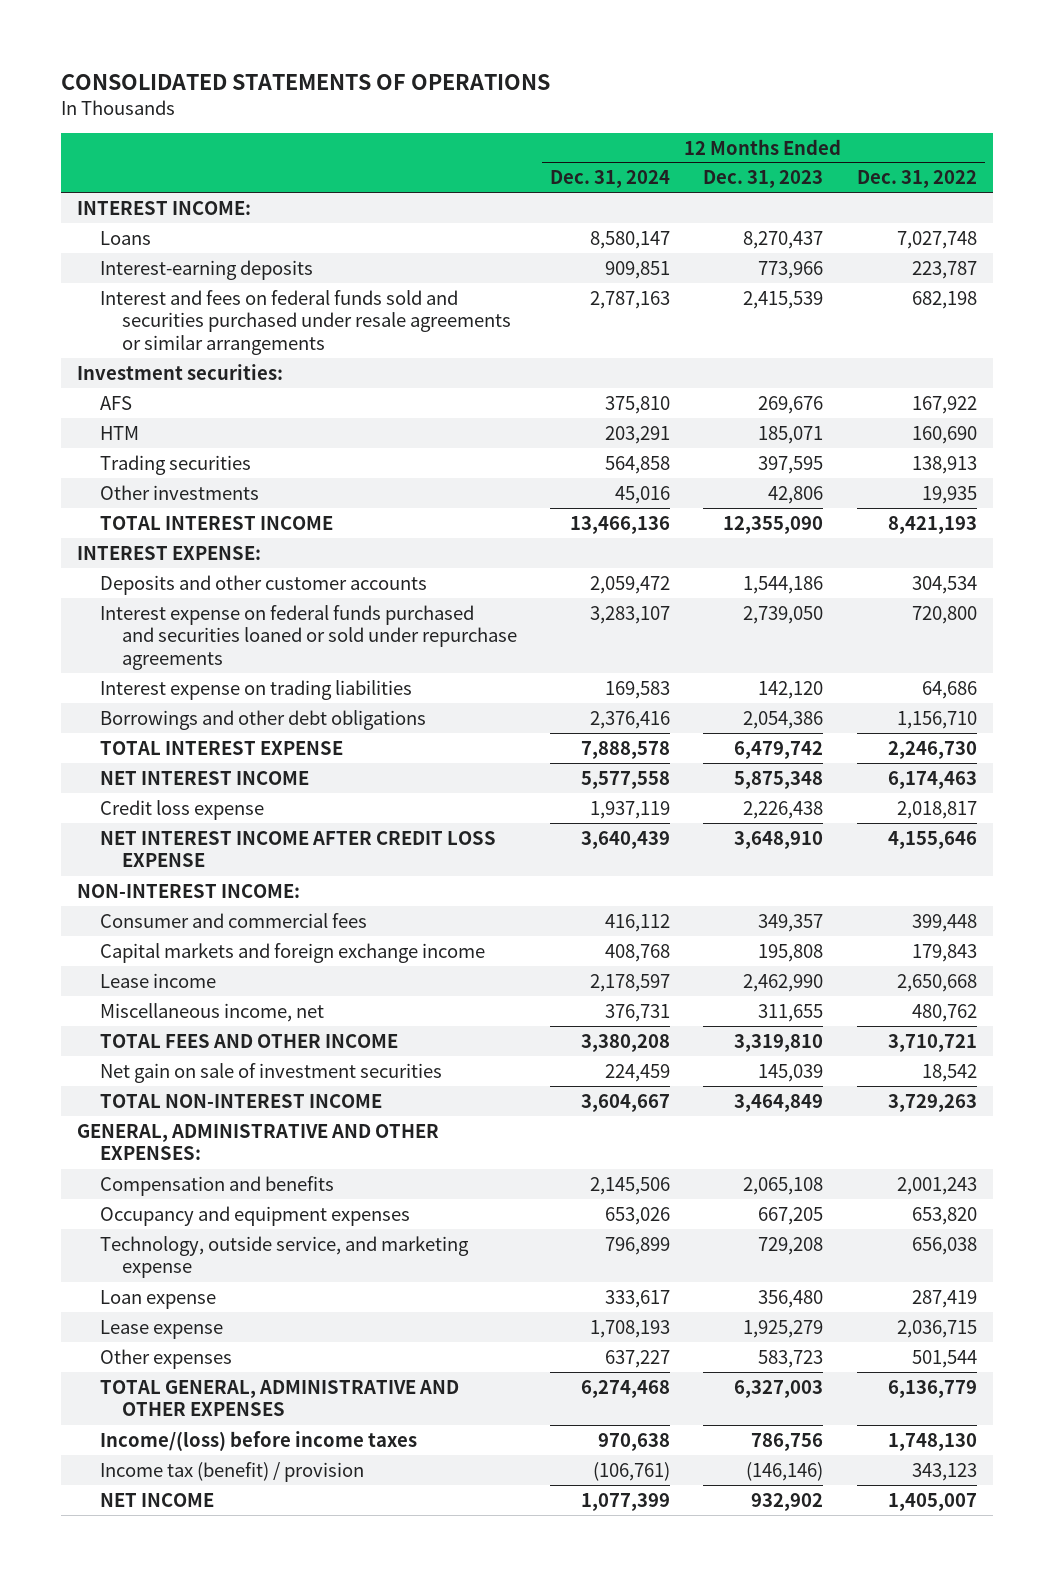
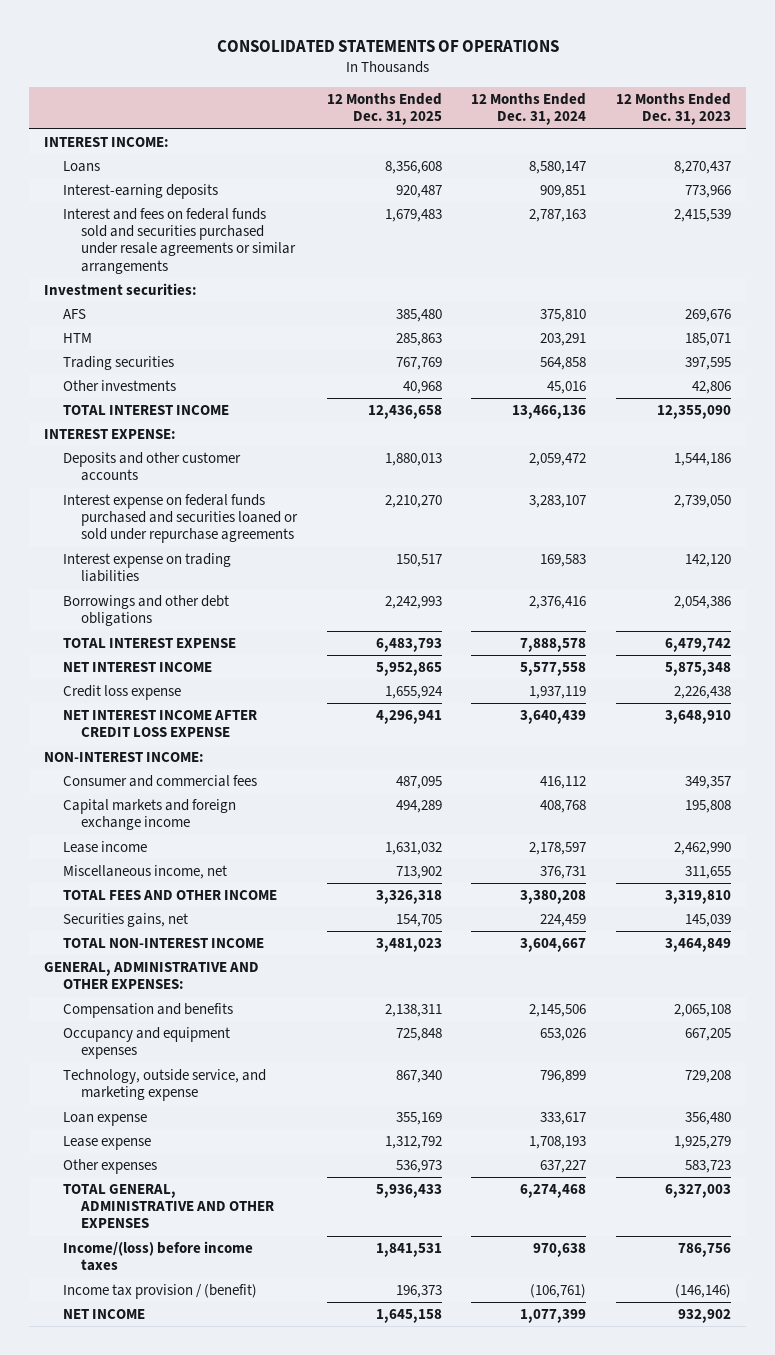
[856,170,977,189] Dec. 31, 2022 -> none
none -> [326,93,442,126] 12 Months Ended Dec. 31, 2025
[99,1062,442,1083] Net gain on sale of investment securities -> [62,913,188,928] Securities gains, net
[99,1461,364,1482] Income tax (benefit) / provision -> [62,1284,257,1300] Income tax provision / (benefit)

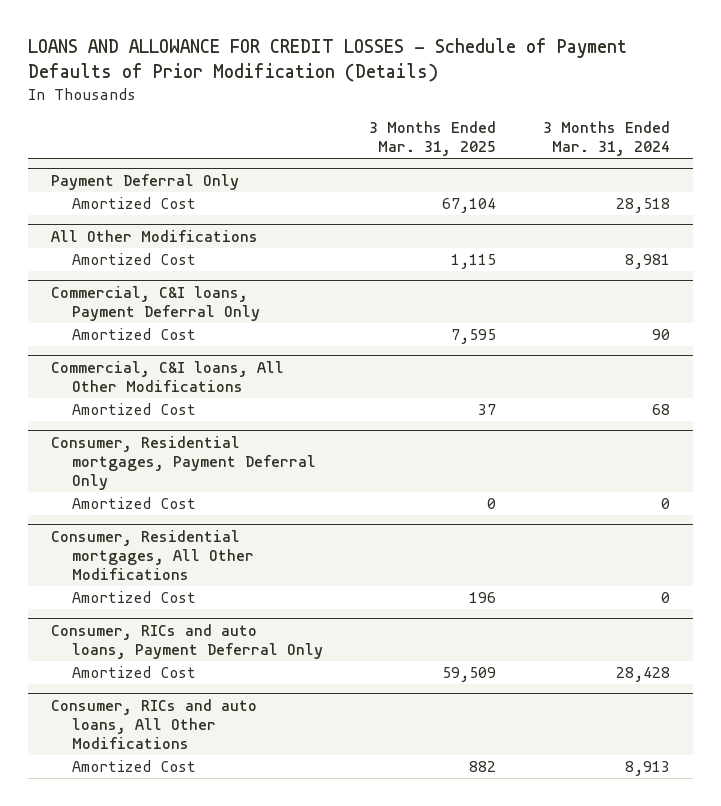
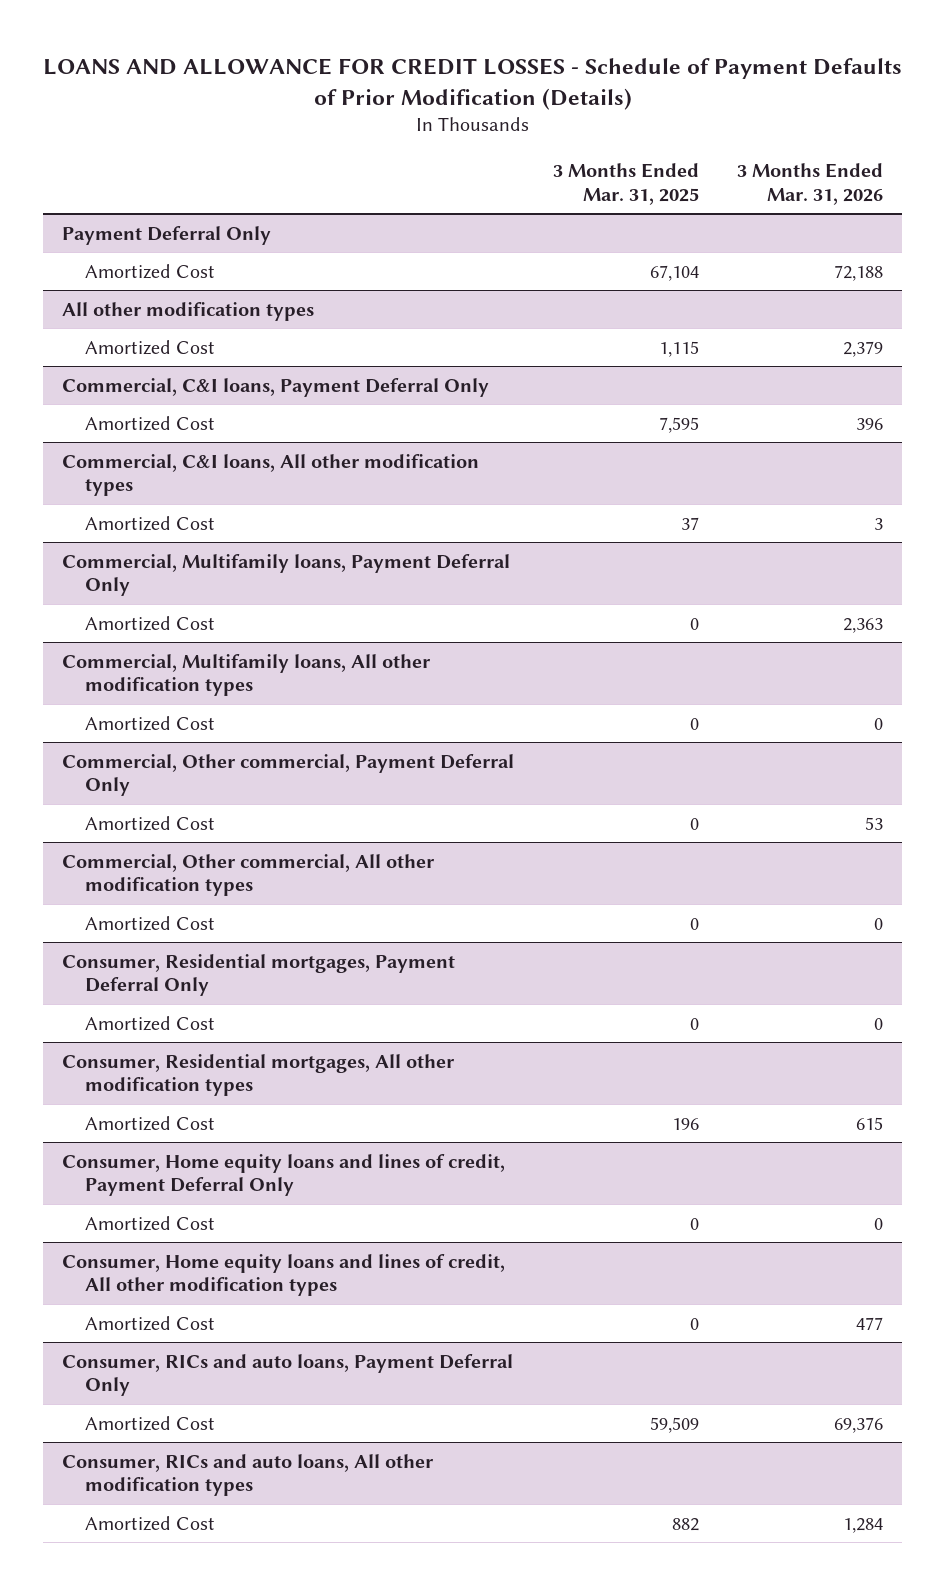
[542,121,670,157] 3 Months Ended Mar. 31, 2024 -> none
none -> [737,162,884,205] 3 Months Ended Mar. 31, 2026
[51,229,259,242] All Other Modifications -> [62,301,315,321] All other modification types
[51,360,285,392] Commercial, C&I loans, All Other Modifications -> [62,453,480,497] Commercial, C&I loans, All other modification types
none -> [62,553,511,597] Commercial, Multifamily loans, Payment Deferral Only
none -> [85,615,216,631] Amortized Cost
none -> [62,653,432,697] Commercial, Multifamily loans, All other modification types
none -> [85,715,216,731] Amortized Cost
none -> [62,753,515,797] Commercial, Other commercial, Payment Deferral Only
none -> [85,815,216,831] Amortized Cost
none -> [62,853,436,897] Commercial, Other commercial, All other modification types
none -> [85,915,216,931] Amortized Cost
[51,529,254,580] Consumer, Residential mortgages, All Other Modifications -> [62,1053,456,1097] Consumer, Residential mortgages, All other modification types
none -> [62,1153,506,1197] Consumer, Home equity loans and lines of credit, Payment Deferral Only
none -> [85,1215,216,1231] Amortized Cost
none -> [62,1253,506,1297] Consumer, Home equity loans and lines of credit, All other modification types
none -> [85,1315,216,1331] Amortized Cost
[51,698,258,749] Consumer, RICs and auto loans, All Other Modifications -> [62,1453,435,1497] Consumer, RICs and auto loans, All other modification types

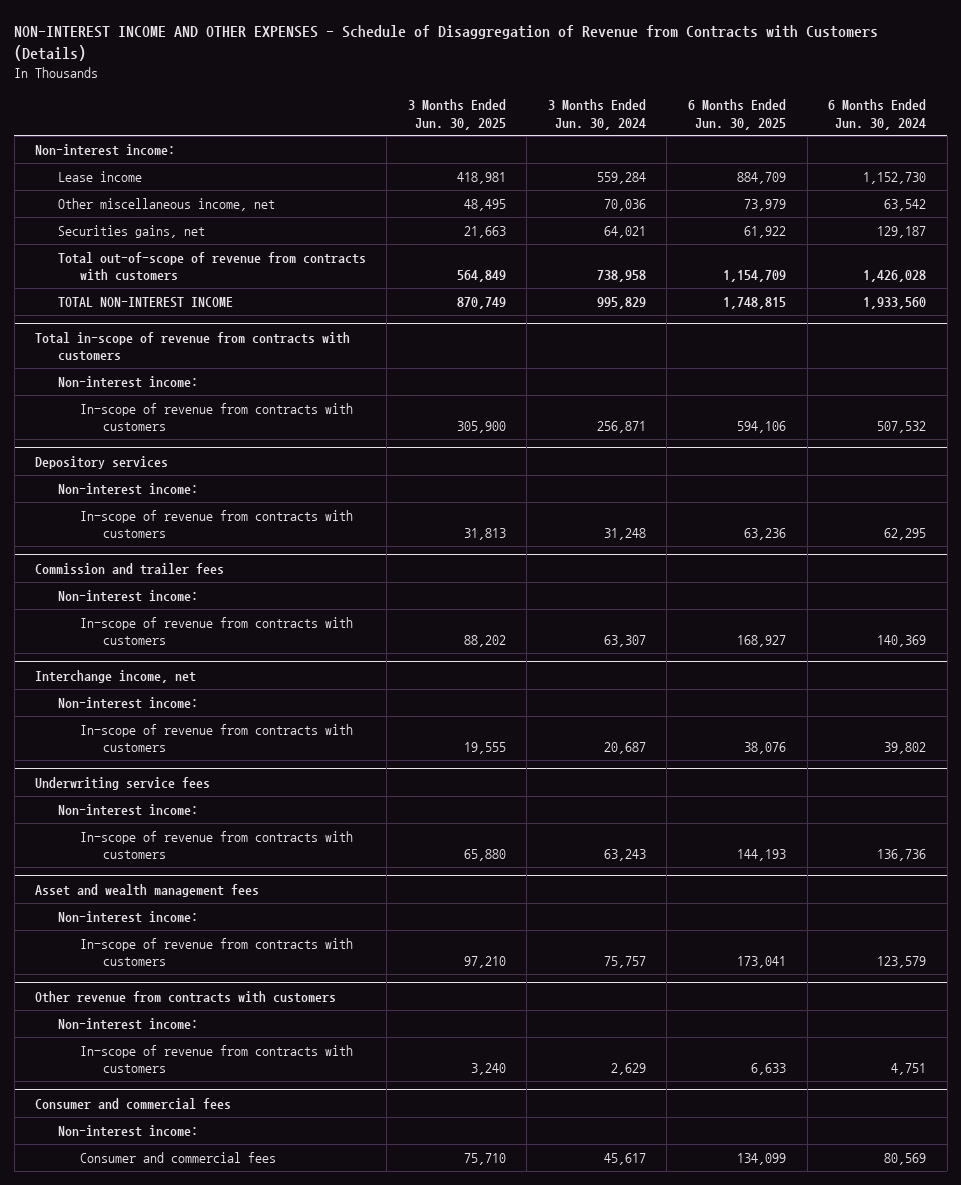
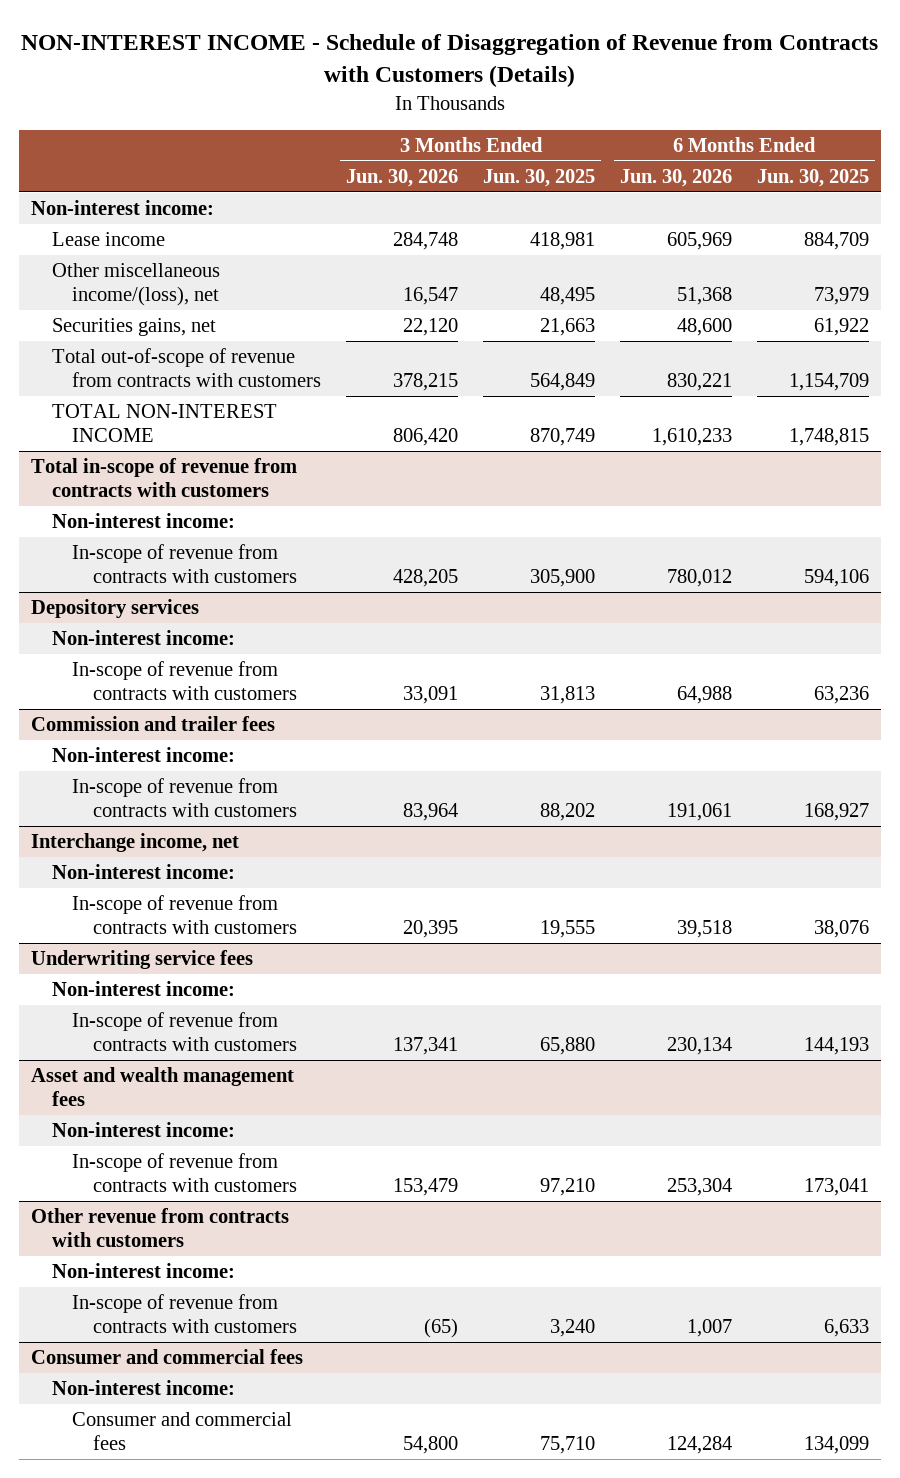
[14,25,879,62] NON-INTEREST INCOME AND OTHER EXPENSES - Schedule of Disaggregation of Revenue from Contracts with Customers (Details) -> [21,34,879,88] NON-INTEREST INCOME - Schedule of Disaggregation of Revenue from Contracts with Customers (Details)
[547,99,646,130] 3 Months Ended Jun. 30, 2024 -> none
[828,99,927,130] 6 Months Ended Jun. 30, 2024 -> none
none -> [346,168,459,187] Jun. 30, 2026
none -> [619,168,732,187] Jun. 30, 2026
[57,197,275,211] Other miscellaneous income, net -> [51,263,220,306] Other miscellaneous income/(loss), net

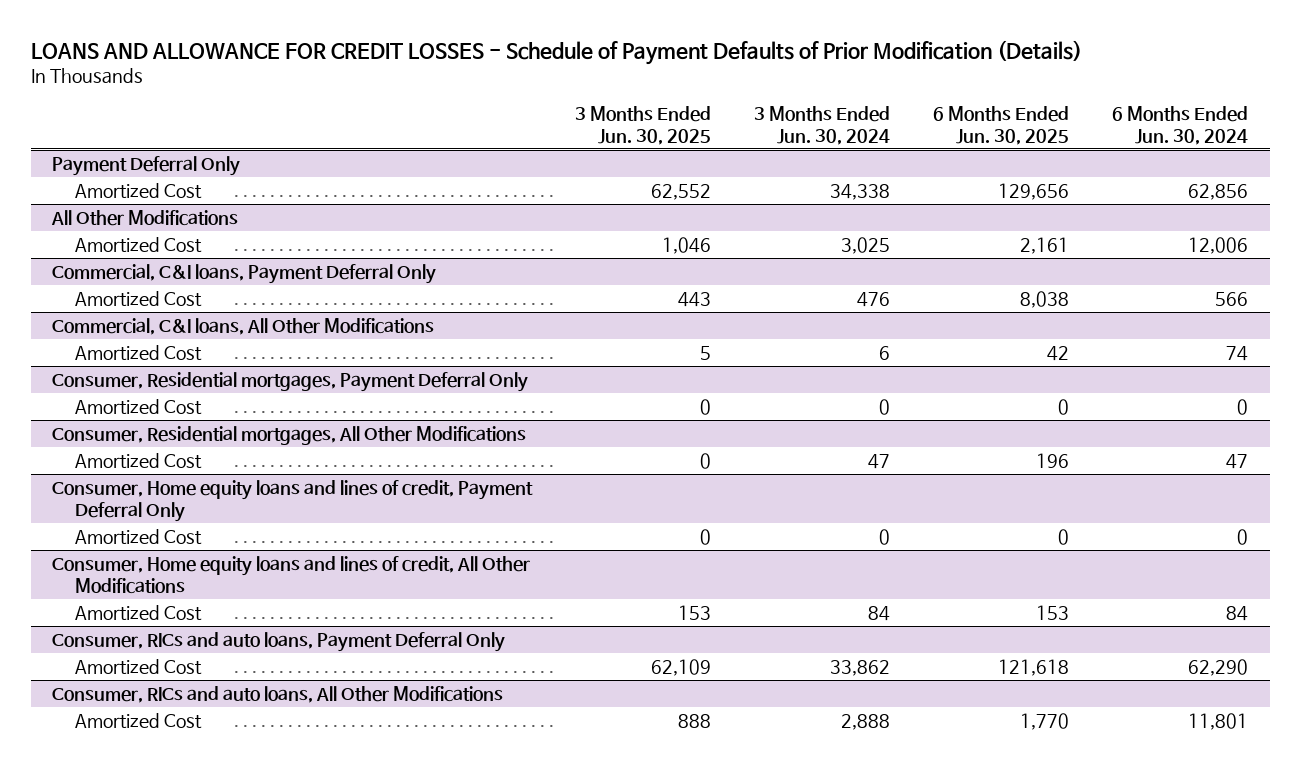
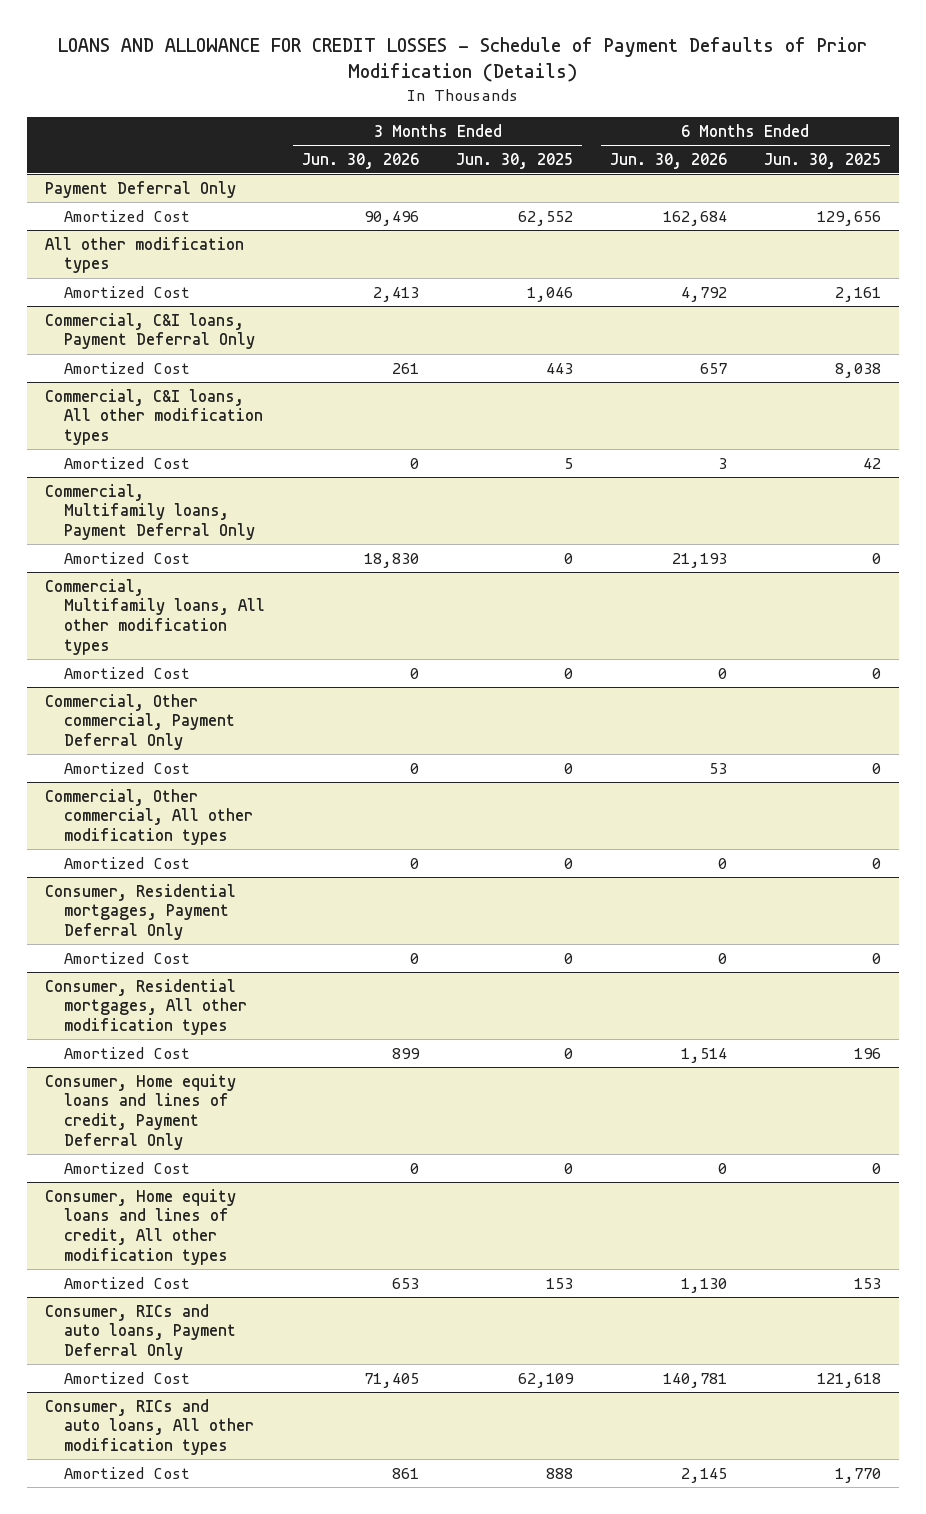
[754,105,891,145] 3 Months Ended Jun. 30, 2024 -> none
[1112,105,1249,145] 6 Months Ended Jun. 30, 2024 -> none
none -> [302,152,420,169] Jun. 30, 2026
none -> [609,152,727,169] Jun. 30, 2026
[51,209,239,226] All Other Modifications -> [45,236,245,274] All other modification types
[52,317,435,335] Commercial, C&I loans, All Other Modifications -> [45,388,264,446] Commercial, C&I loans, All other modification types
none -> [45,483,256,541] Commercial, Multifamily loans, Payment Deferral Only
none -> [64,551,191,564] Amortized Cost
none -> [45,578,266,656] Commercial, Multifamily loans, All other modification types
none -> [64,666,191,679] Amortized Cost
none -> [45,693,236,751] Commercial, Other commercial, Payment Deferral Only
none -> [64,761,191,774] Amortized Cost
none -> [45,788,254,846] Commercial, Other commercial, All other modification types
none -> [64,856,191,869] Amortized Cost
[52,425,527,445] Consumer, Residential mortgages, All Other Modifications -> [45,978,248,1036] Consumer, Residential mortgages, All other modification types
[52,555,531,595] Consumer, Home equity loans and lines of credit, All Other Modifications -> [45,1188,237,1266] Consumer, Home equity loans and lines of credit, All other modification types
[52,685,504,703] Consumer, RICs and auto loans, All Other Modifications -> [45,1398,255,1456] Consumer, RICs and auto loans, All other modification types

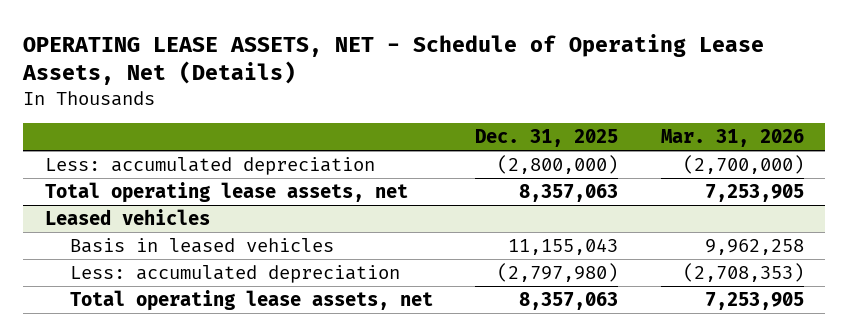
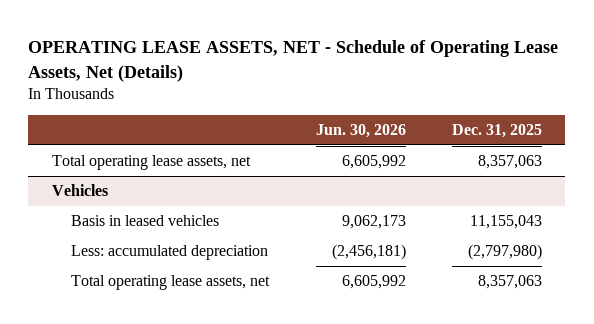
[660,128,804,147] Mar. 31, 2026 -> none
none -> [315,123,406,138] Jun. 30, 2026
[44,156,375,175] Less: accumulated depreciation -> none
[44,208,210,225] Leased vehicles -> [51,184,108,197] Vehicles

